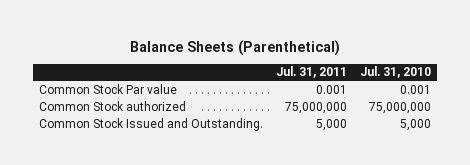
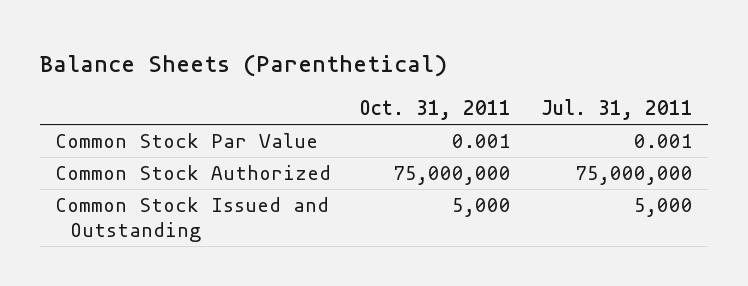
[359,66,431,79] Jul. 31, 2010 -> none
none -> [360,100,512,121] Oct. 31, 2011
[39,83,178,94] Common Stock Par value -> [54,133,318,149] Common Stock Par Value
[39,100,187,111] Common Stock authorized -> [54,165,331,181] Common Stock Authorized
[39,117,264,131] Common Stock Issued and Outstanding. -> [54,197,329,243] Common Stock Issued and Outstanding

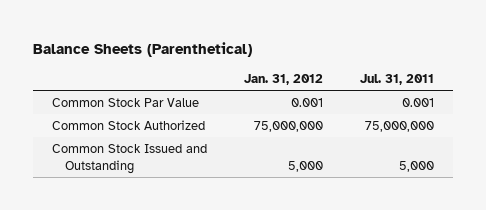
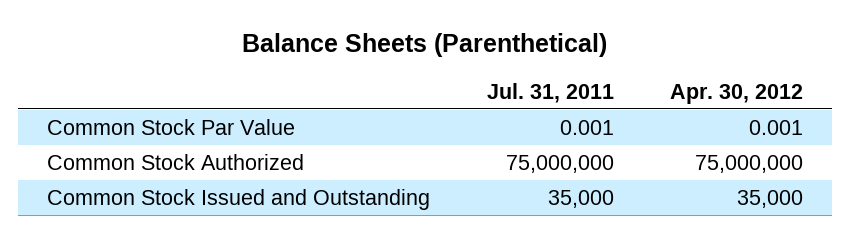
[244,74,324,86] Jan. 31, 2012 -> none
none -> [670,83,804,104] Apr. 30, 2012
[399,160,435,172] 5,000 -> [547,189,614,208] 35,000

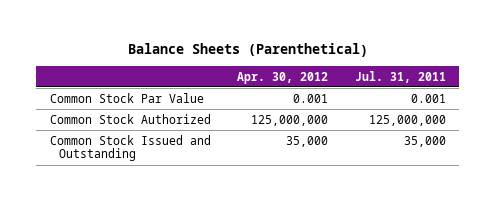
[505,154,614,173] 75,000,000 -> [368,114,446,126] 125,000,000
[695,154,804,173] 75,000,000 -> [251,114,329,126] 125,000,000

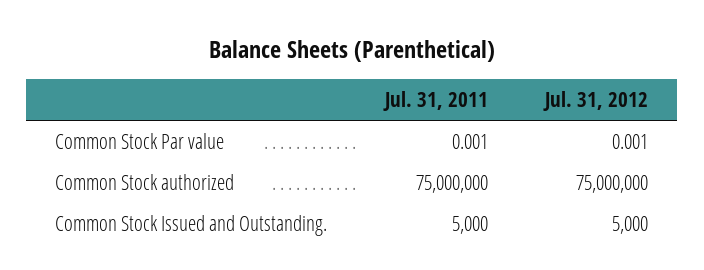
[237,71,329,84] Apr. 30, 2012 -> none
none -> [543,91,649,112] Jul. 31, 2012
[49,92,204,103] Common Stock Par Value -> [55,132,225,149] Common Stock Par value
[49,113,211,124] Common Stock Authorized -> [55,173,235,190] Common Stock authorized
[368,114,446,126] 125,000,000 -> [415,174,488,193] 75,000,000
[49,134,211,162] Common Stock Issued and Outstanding -> [55,214,328,236] Common Stock Issued and Outstanding.
[403,135,446,147] 35,000 -> [451,215,488,234] 5,000

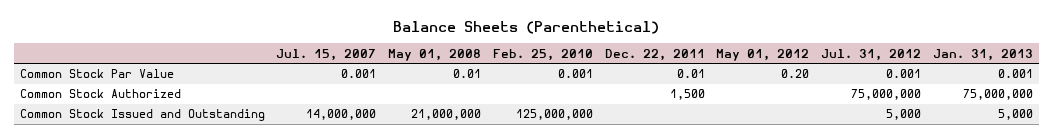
[382,91,488,112] Jul. 31, 2011 -> none
none -> [276,48,377,61] Jul. 15, 2007
none -> [388,48,482,61] May 01, 2008
none -> [492,48,593,61] Feb. 25, 2010
none -> [604,48,705,61] Dec. 22, 2011
none -> [716,48,810,61] May 01, 2012
none -> [932,48,1033,61] Jan. 31, 2013
[55,132,225,149] Common Stock Par value -> [19,69,174,79] Common Stock Par Value
[55,173,235,190] Common Stock authorized -> [19,89,181,99] Common Stock Authorized
[55,214,328,236] Common Stock Issued and Outstanding. -> [19,109,265,122] Common Stock Issued and Outstanding

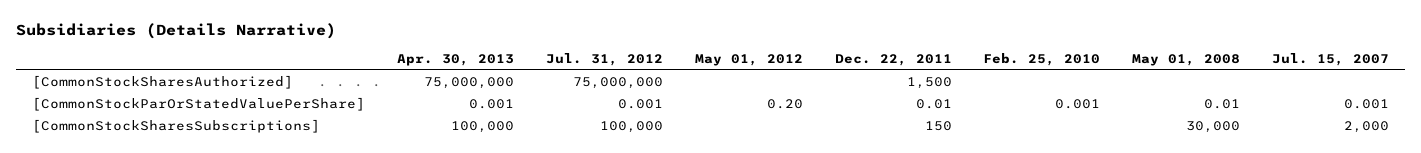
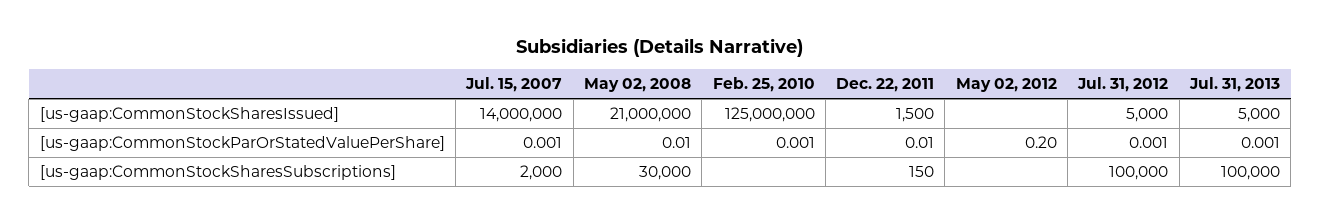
[396,53,514,66] Apr. 30, 2013 -> none
[694,53,803,66] May 01, 2012 -> none
[1132,53,1241,66] May 01, 2008 -> none
none -> [583,77,691,92] May 02, 2008
none -> [955,77,1057,92] May 02, 2012
none -> [1188,76,1280,92] Jul. 31, 2013
[31,75,293,90] [CommonStockSharesAuthorized] -> none
none -> [39,107,339,123] [us-gaap:CommonStockSharesIssued]
[31,97,365,112] [CommonStockParOrStatedValuePerShare] -> [39,136,445,152] [us-gaap:CommonStockParOrStatedValuePerShare]
[31,119,320,134] [CommonStockSharesSubscriptions] -> [39,165,396,181] [us-gaap:CommonStockSharesSubscriptions]

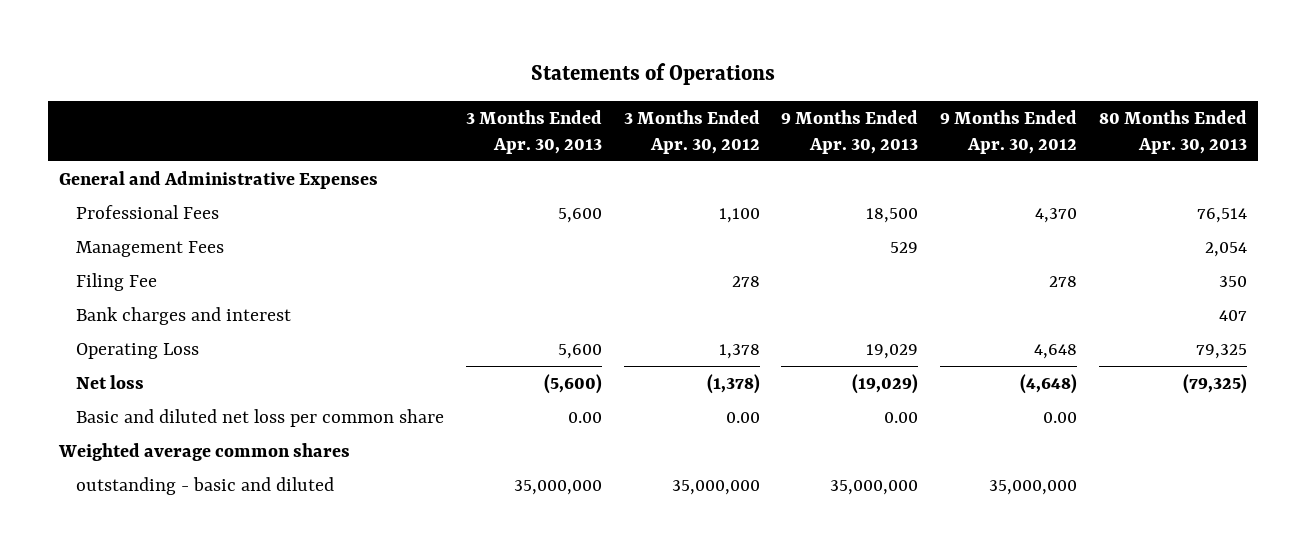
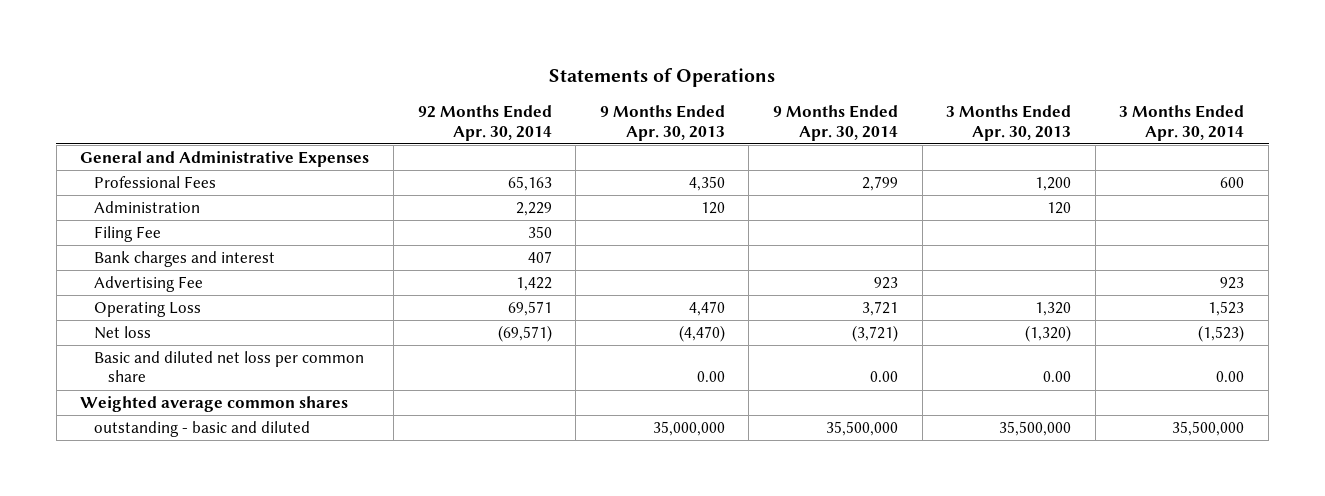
[623,109,760,154] 3 Months Ended Apr. 30, 2012 -> none
[940,109,1078,154] 9 Months Ended Apr. 30, 2012 -> none
[1098,109,1247,154] 80 Months Ended Apr. 30, 2013 -> none
none -> [417,105,552,141] 92 Months Ended Apr. 30, 2014
none -> [773,105,899,141] 9 Months Ended Apr. 30, 2014
none -> [1119,105,1245,141] 3 Months Ended Apr. 30, 2014
[76,240,225,257] Management Fees -> none
[558,207,603,223] 5,600 -> [1035,176,1072,191] 1,200
[866,207,919,223] 18,500 -> [688,175,725,191] 4,350
none -> [94,200,201,213] Administration
none -> [94,275,204,292] Advertising Fee
[558,343,603,359] 5,600 -> [1035,301,1072,316] 1,320
[866,343,919,359] 19,029 -> [688,300,725,316] 4,470
[544,373,603,394] (5,600) -> [1025,324,1072,342] (1,320)
[852,373,919,394] (19,029) -> [678,324,725,342] (4,470)
[514,479,603,495] 35,000,000 -> [999,420,1072,436] 35,500,000

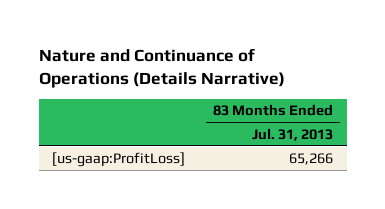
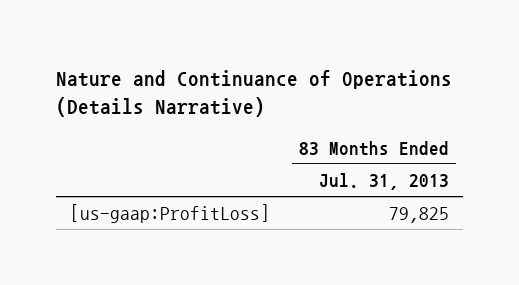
[288,153,333,166] 65,266 -> [388,207,449,224] 79,825

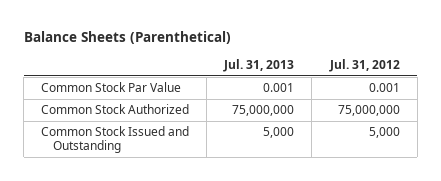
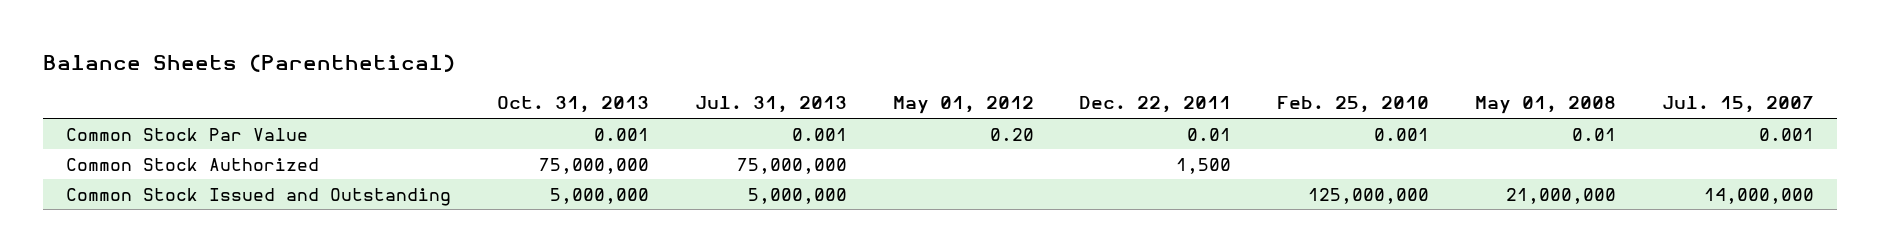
[328,59,400,73] Jul. 31, 2012 -> none
none -> [496,96,649,114] Oct. 31, 2013
none -> [892,96,1034,115] May 01, 2012
none -> [1079,96,1232,114] Dec. 22, 2011
none -> [1277,96,1430,114] Feb. 25, 2010
none -> [1475,96,1617,115] May 01, 2008
none -> [1662,96,1815,114] Jul. 15, 2007
[263,127,295,139] 5,000 -> [747,187,847,204] 5,000,000

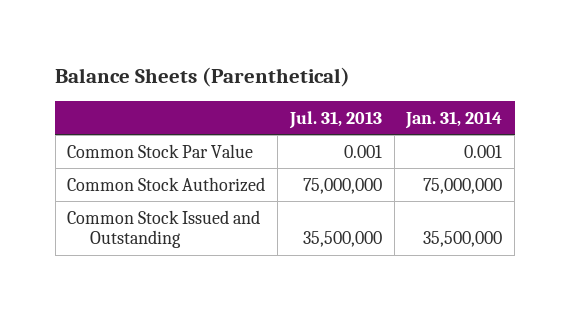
[496,96,649,114] Oct. 31, 2013 -> none
[892,96,1034,115] May 01, 2012 -> none
[1079,96,1232,114] Dec. 22, 2011 -> none
[1277,96,1430,114] Feb. 25, 2010 -> none
[1475,96,1617,115] May 01, 2008 -> none
[1662,96,1815,114] Jul. 15, 2007 -> none
none -> [405,110,503,129] Jan. 31, 2014
[747,187,847,204] 5,000,000 -> [302,231,382,248] 35,500,000

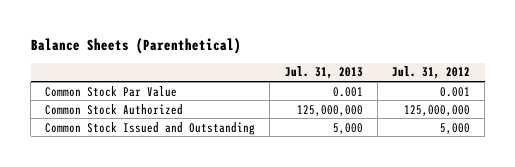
[405,110,503,129] Jan. 31, 2014 -> none
none -> [392,66,471,80] Jul. 31, 2012
[302,177,382,194] 75,000,000 -> [296,104,363,116] 125,000,000
[302,231,382,248] 35,500,000 -> [332,122,363,134] 5,000

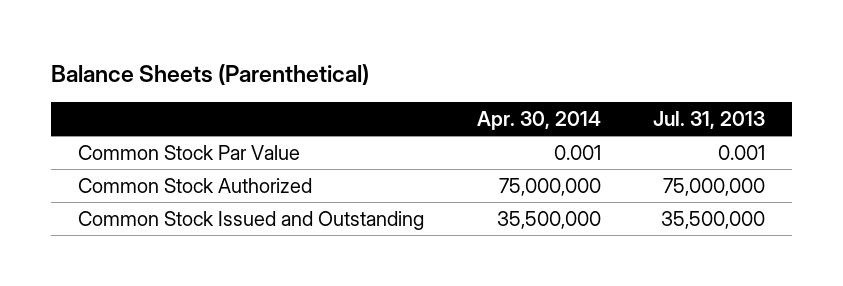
[392,66,471,80] Jul. 31, 2012 -> none
none -> [476,111,601,131] Apr. 30, 2014
[296,104,363,116] 125,000,000 -> [663,177,766,196] 75,000,000
[332,122,363,134] 5,000 -> [661,210,766,229] 35,500,000

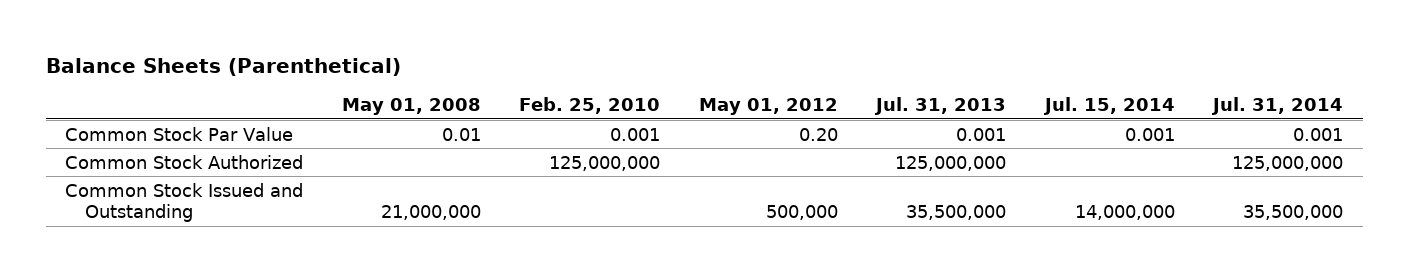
[476,111,601,131] Apr. 30, 2014 -> none
none -> [341,97,481,115] May 01, 2008
none -> [519,96,661,114] Feb. 25, 2010
none -> [698,97,838,115] May 01, 2012
none -> [1042,96,1175,115] Jul. 15, 2014
none -> [1211,96,1344,115] Jul. 31, 2014
[663,177,766,196] 75,000,000 -> [895,155,1007,171] 125,000,000

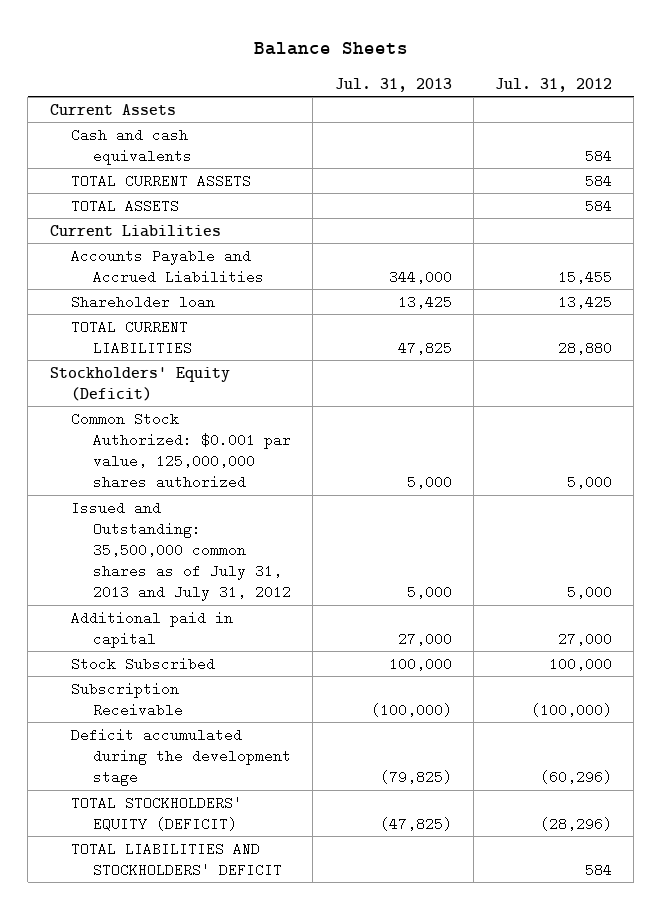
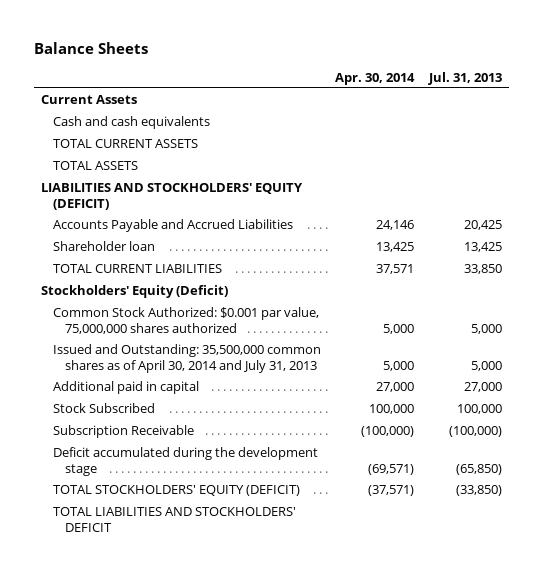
[495,77,613,92] Jul. 31, 2012 -> none
none -> [335,72,416,85] Apr. 30, 2014
[49,224,221,237] Current Liabilities -> none
none -> [41,183,304,210] LIABILITIES AND STOCKHOLDERS' EQUITY (DEFICIT)
[388,269,452,284] 344,000 -> [463,220,502,231] 20,425
[397,340,452,355] 47,825 -> [463,264,502,275] 33,850
[71,411,292,490] Common Stock Authorized: $0.001 par value, 125,000,000 shares authorized -> [53,307,320,334] Common Stock Authorized: $0.001 par value, 75,000,000 shares authorized
[71,500,292,602] Issued and Outstanding: 35,500,000 common shares as of July 31, 2013 and July 31, 2012 -> [53,344,322,373] Issued and Outstanding: 35,500,000 common shares as of April 30, 2014 and July 31, 2013
[379,769,452,784] (79,825) -> [455,463,502,475] (65,850)
[379,816,452,831] (47,825) -> [455,485,502,497] (33,850)

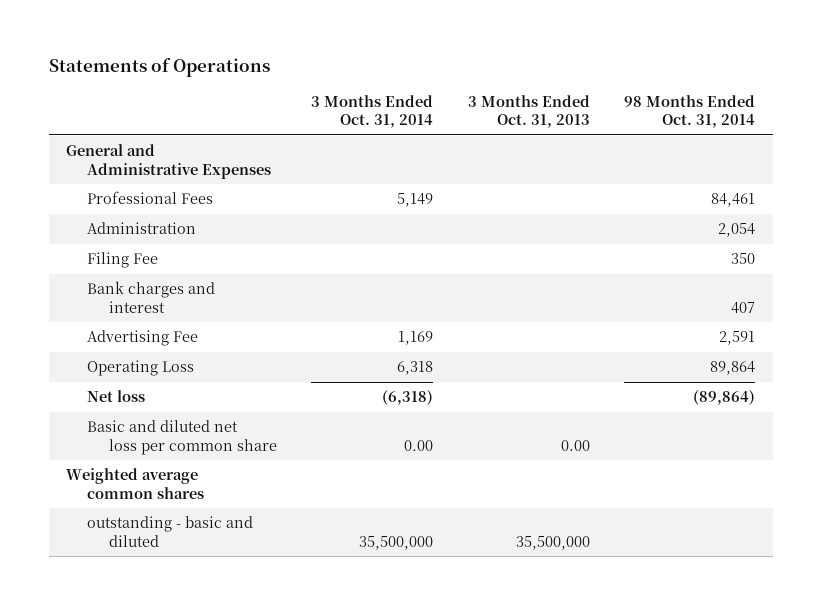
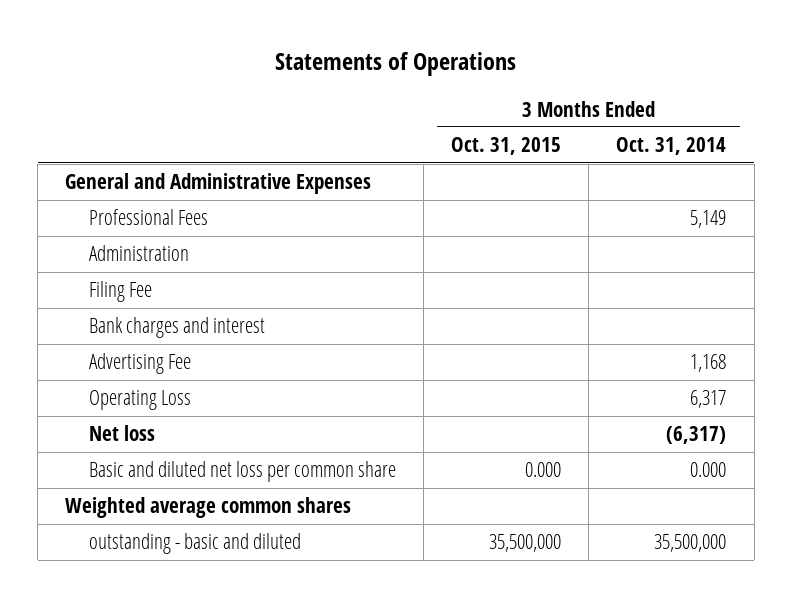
[467,94,590,129] 3 Months Ended Oct. 31, 2013 -> none
[624,94,756,129] 98 Months Ended Oct. 31, 2014 -> none
none -> [451,137,562,156] Oct. 31, 2015
[398,331,434,346] 1,169 -> [690,354,727,373] 1,168
[397,361,434,376] 6,318 -> [690,390,727,409] 6,317
[382,390,434,406] (6,318) -> [666,426,727,445] (6,317)
[404,439,434,451] 0.00 -> [690,462,727,478] 0.000

